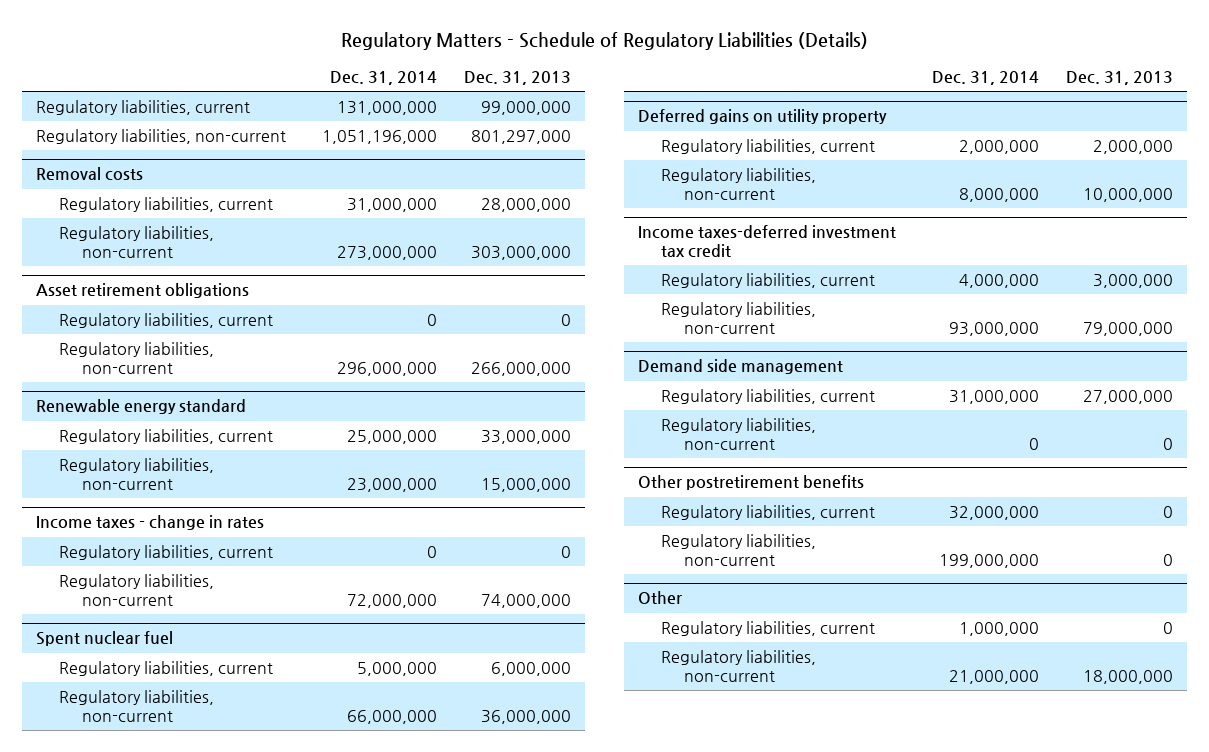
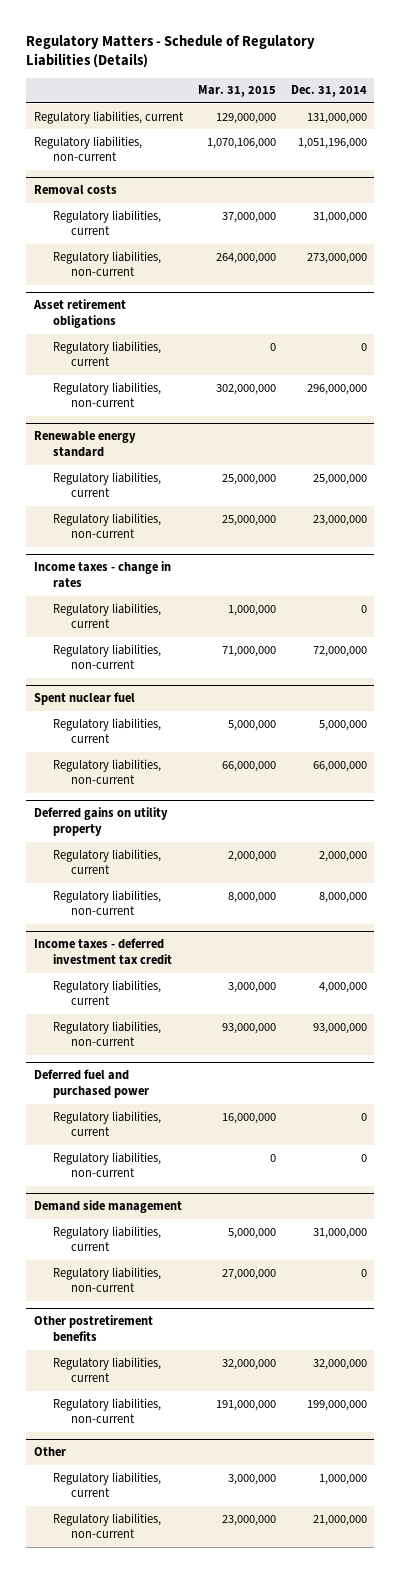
[464,70,572,85] Dec. 31, 2013 -> none
none -> [197,85,276,98] Mar. 31, 2015
[637,225,896,258] Income taxes-deferred investment tax credit -> [33,938,172,966] Income taxes - deferred investment tax credit
none -> [33,1069,149,1099] Deferred fuel and purchased power
none -> [52,1110,161,1137] Regulatory liabilities, current
none -> [52,1151,161,1178] Regulatory liabilities, non-current

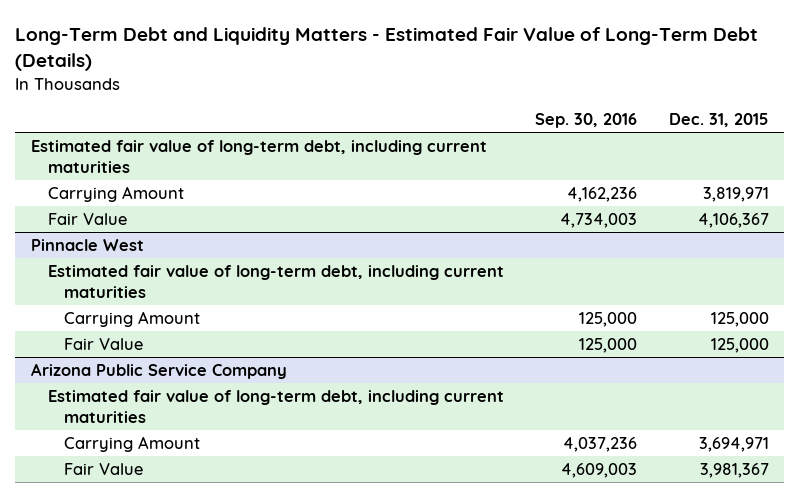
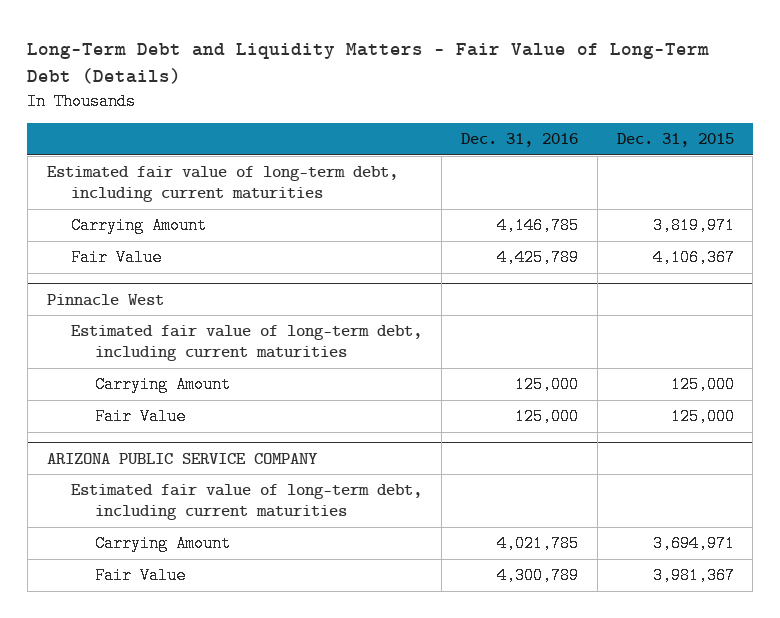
[15,27,759,72] Long-Term Debt and Liquidity Matters - Estimated Fair Value of Long-Term Debt (Details) -> [27,42,710,84] Long-Term Debt and Liquidity Matters - Fair Value of Long-Term Debt (Details)
[535,113,638,129] Sep. 30, 2016 -> none
none -> [460,133,578,148] Dec. 31, 2016
[31,362,288,379] Arizona Public Service Company -> [46,452,318,464] ARIZONA PUBLIC SERVICE COMPANY

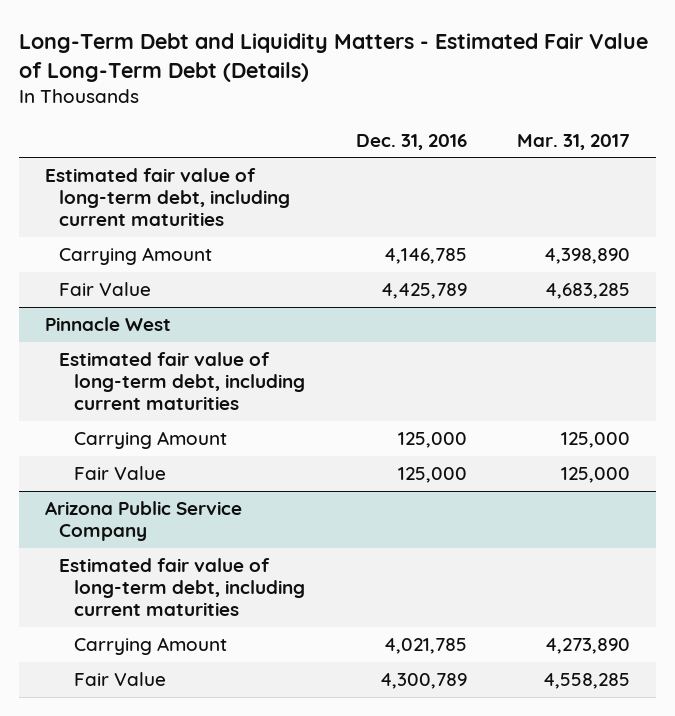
[27,42,710,84] Long-Term Debt and Liquidity Matters - Fair Value of Long-Term Debt (Details) -> [19,32,649,82] Long-Term Debt and Liquidity Matters - Estimated Fair Value of Long-Term Debt (Details)
[616,133,734,148] Dec. 31, 2015 -> none
none -> [517,133,631,150] Mar. 31, 2017
[46,452,318,464] ARIZONA PUBLIC SERVICE COMPANY -> [44,501,242,542] Arizona Public Service Company

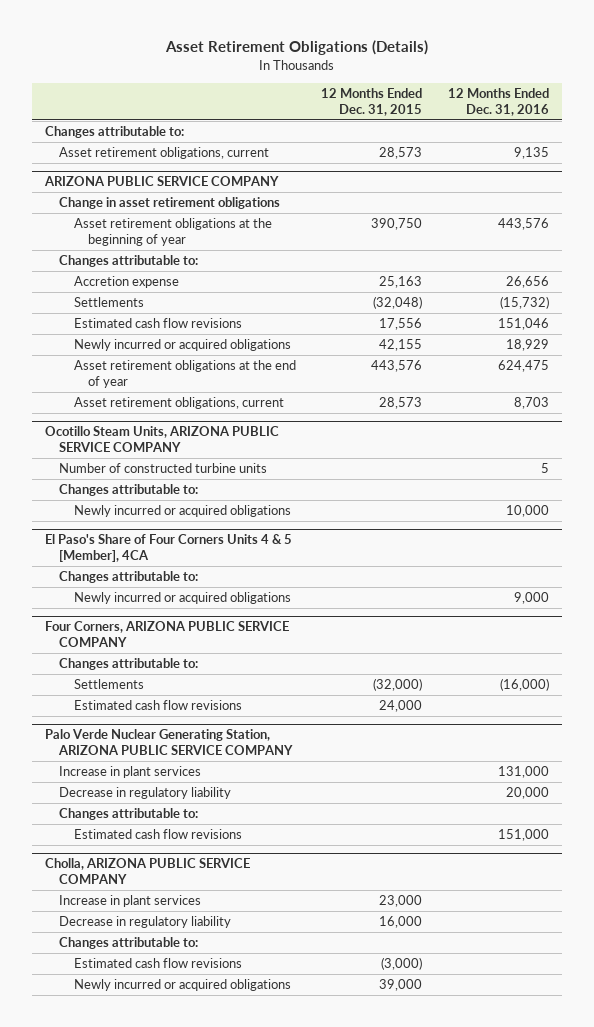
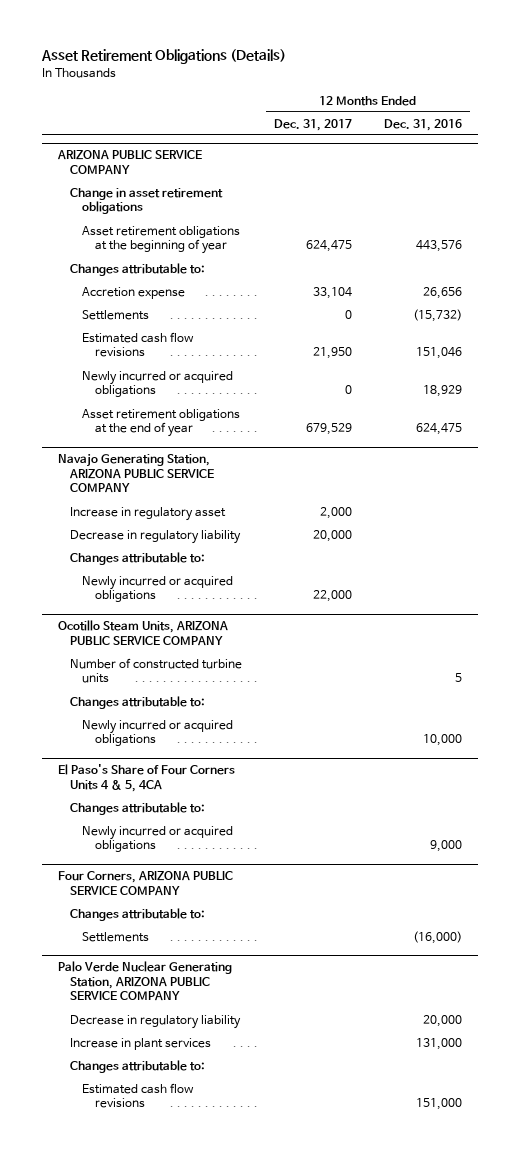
[321,87,423,116] 12 Months Ended Dec. 31, 2015 -> none
none -> [274,118,353,131] Dec. 31, 2017
[45,126,185,139] Changes attributable to: -> none
[59,147,270,160] Asset retirement obligations, current -> none
[73,397,284,410] Asset retirement obligations, current -> none
none -> [57,453,215,494] Navajo Generating Station, ARIZONA PUBLIC SERVICE COMPANY
none -> [70,506,227,521] Increase in regulatory asset
none -> [70,529,242,544] Decrease in regulatory liability
none -> [70,551,206,565] Changes attributable to:
none -> [82,575,234,603] Newly incurred or acquired obligations
[45,534,293,563] El Paso's Share of Four Corners Units 4 & 5 [Member], 4CA -> [57,764,235,792] El Paso's Share of Four Corners Units 4 & 5, 4CA
[73,700,242,711] Estimated cash flow revisions -> none
[59,766,202,779] Increase in plant services -> [70,1037,212,1050] Increase in plant services
[45,858,251,885] Cholla, ARIZONA PUBLIC SERVICE COMPANY -> none
[59,895,202,908] Increase in plant services -> none
[59,916,232,929] Decrease in regulatory liability -> none
[59,937,199,950] Changes attributable to: -> none
[73,958,242,969] Estimated cash flow revisions -> none
[73,979,291,992] Newly incurred or acquired obligations -> none

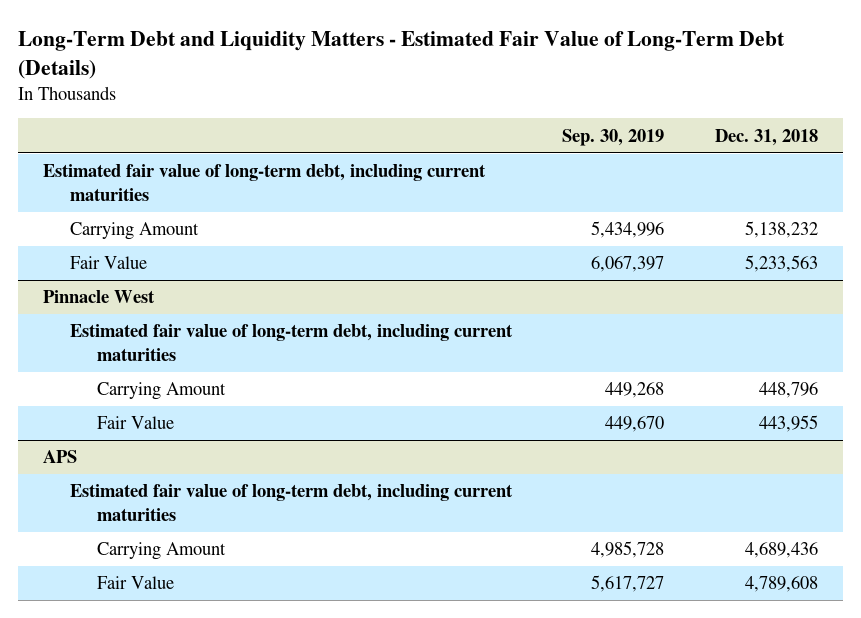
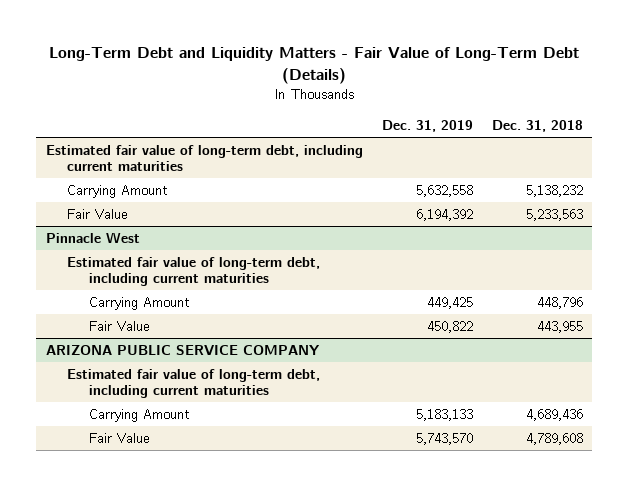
[17,31,785,79] Long-Term Debt and Liquidity Matters - Estimated Fair Value of Long-Term Debt (Details) -> [49,47,580,85] Long-Term Debt and Liquidity Matters - Fair Value of Long-Term Debt (Details)
[562,128,665,146] Sep. 30, 2019 -> none
none -> [381,120,473,133] Dec. 31, 2019
[42,450,77,464] APS -> [45,344,320,355] ARIZONA PUBLIC SERVICE COMPANY

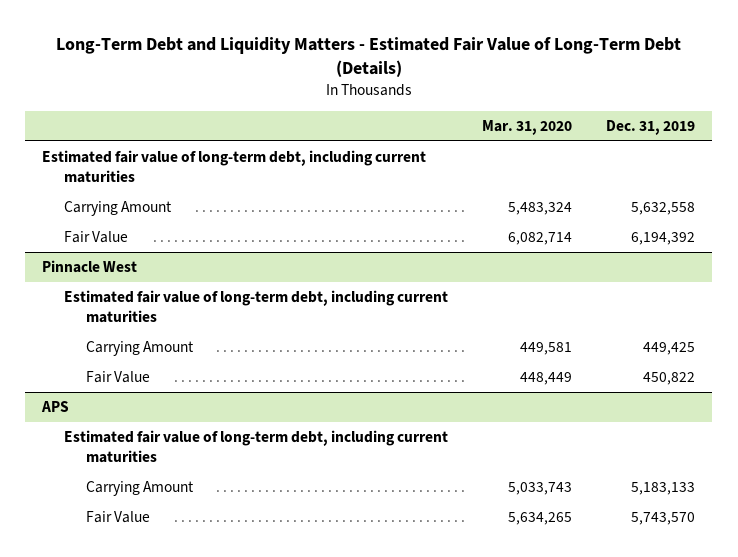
[49,47,580,85] Long-Term Debt and Liquidity Matters - Fair Value of Long-Term Debt (Details) -> [55,36,681,77] Long-Term Debt and Liquidity Matters - Estimated Fair Value of Long-Term Debt (Details)
[491,120,583,133] Dec. 31, 2018 -> none
none -> [482,120,573,136] Mar. 31, 2020
[45,344,320,355] ARIZONA PUBLIC SERVICE COMPANY -> [41,401,70,413] APS

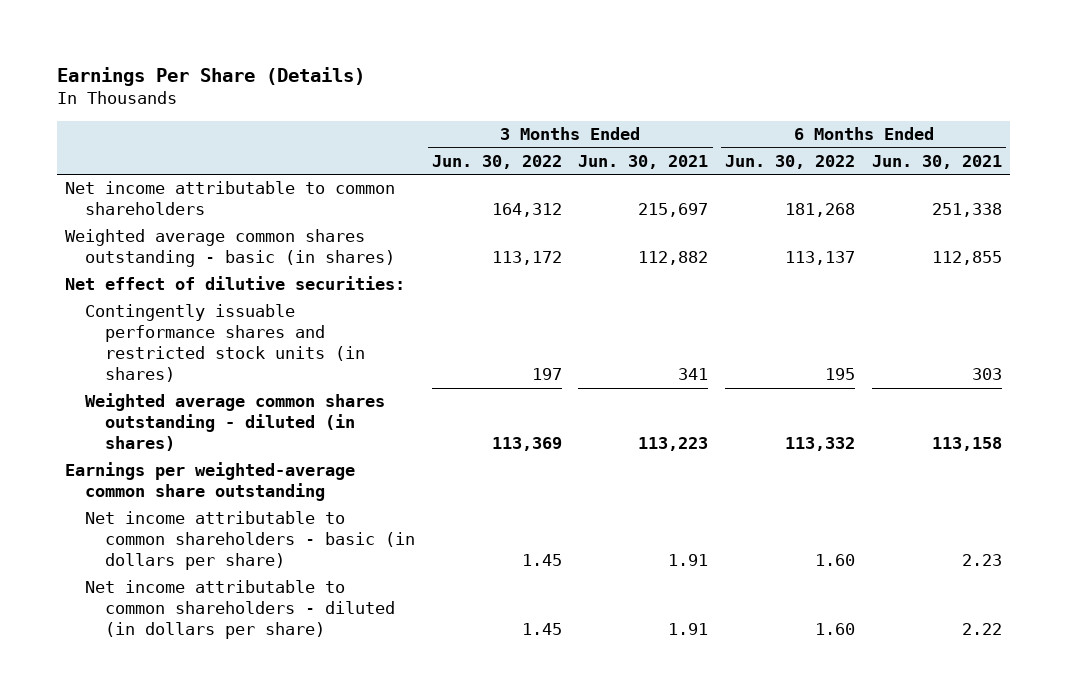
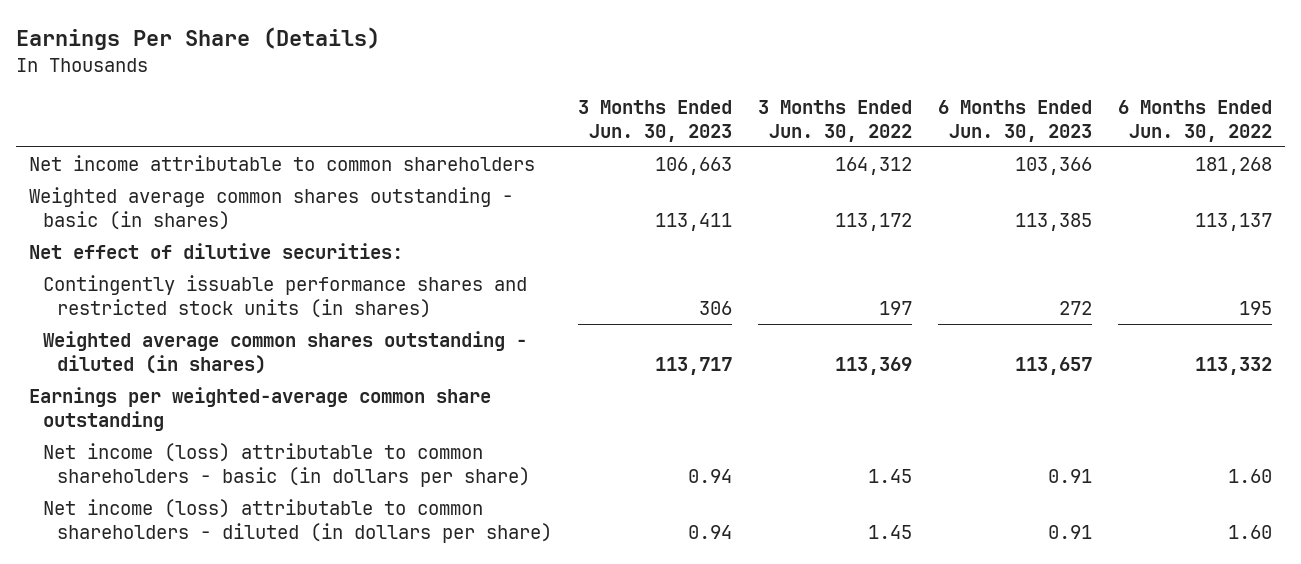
[578,155,709,170] Jun. 30, 2021 -> none
[871,155,1002,170] Jun. 30, 2021 -> none
none -> [577,100,732,142] 3 Months Ended Jun. 30, 2023
none -> [937,100,1092,142] 6 Months Ended Jun. 30, 2023
[85,511,415,571] Net income attributable to common shareholders - basic (in dollars per share) -> [42,442,530,487] Net income (loss) attributable to common shareholders - basic (in dollars per share)
[85,580,395,640] Net income attributable to common shareholders - diluted (in dollars per share) -> [42,498,552,543] Net income (loss) attributable to common shareholders - diluted (in dollars per share)

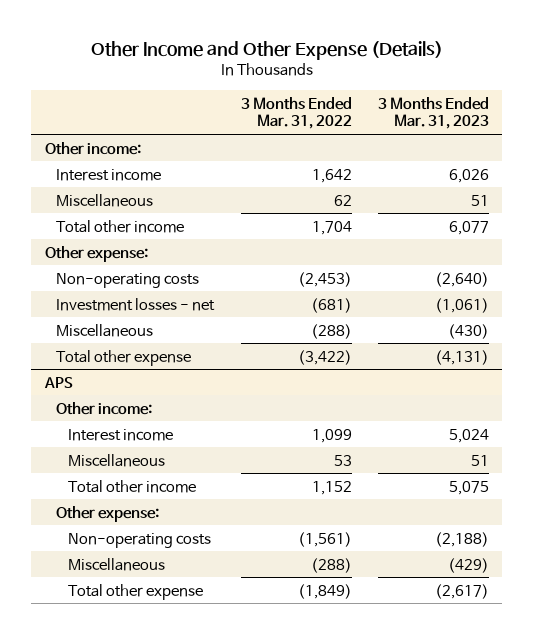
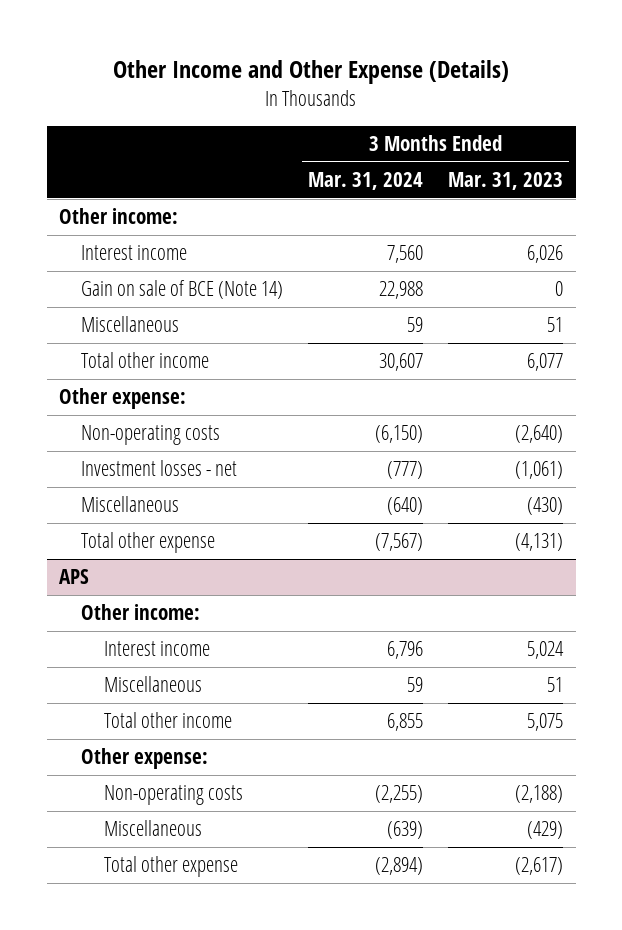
[240,96,352,130] 3 Months Ended Mar. 31, 2022 -> none
none -> [308,172,424,191] Mar. 31, 2024
none -> [81,280,284,300] Gain on sale of BCE (Note 14)

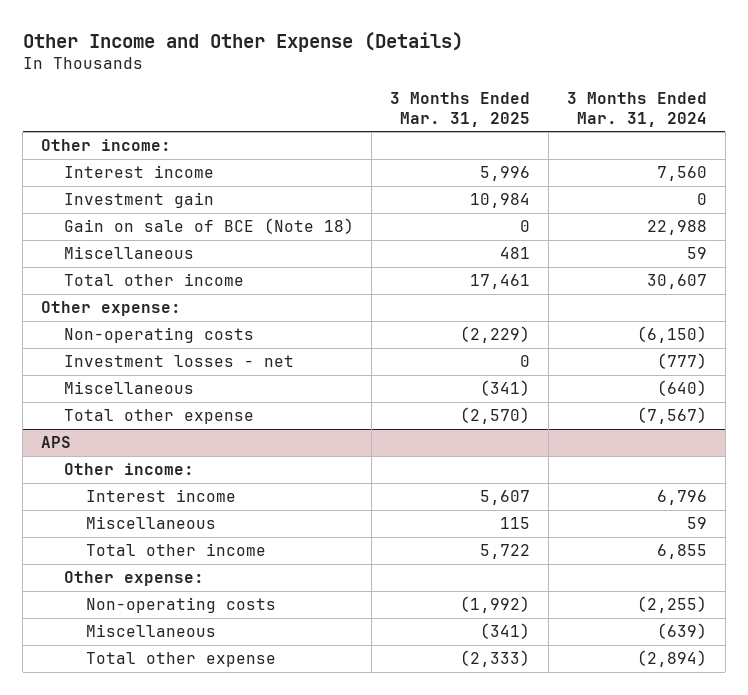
[448,172,564,191] Mar. 31, 2023 -> none
none -> [390,92,531,127] 3 Months Ended Mar. 31, 2025
none -> [63,192,214,209] Investment gain
[81,280,284,300] Gain on sale of BCE (Note 14) -> [63,218,354,235] Gain on sale of BCE (Note 18)

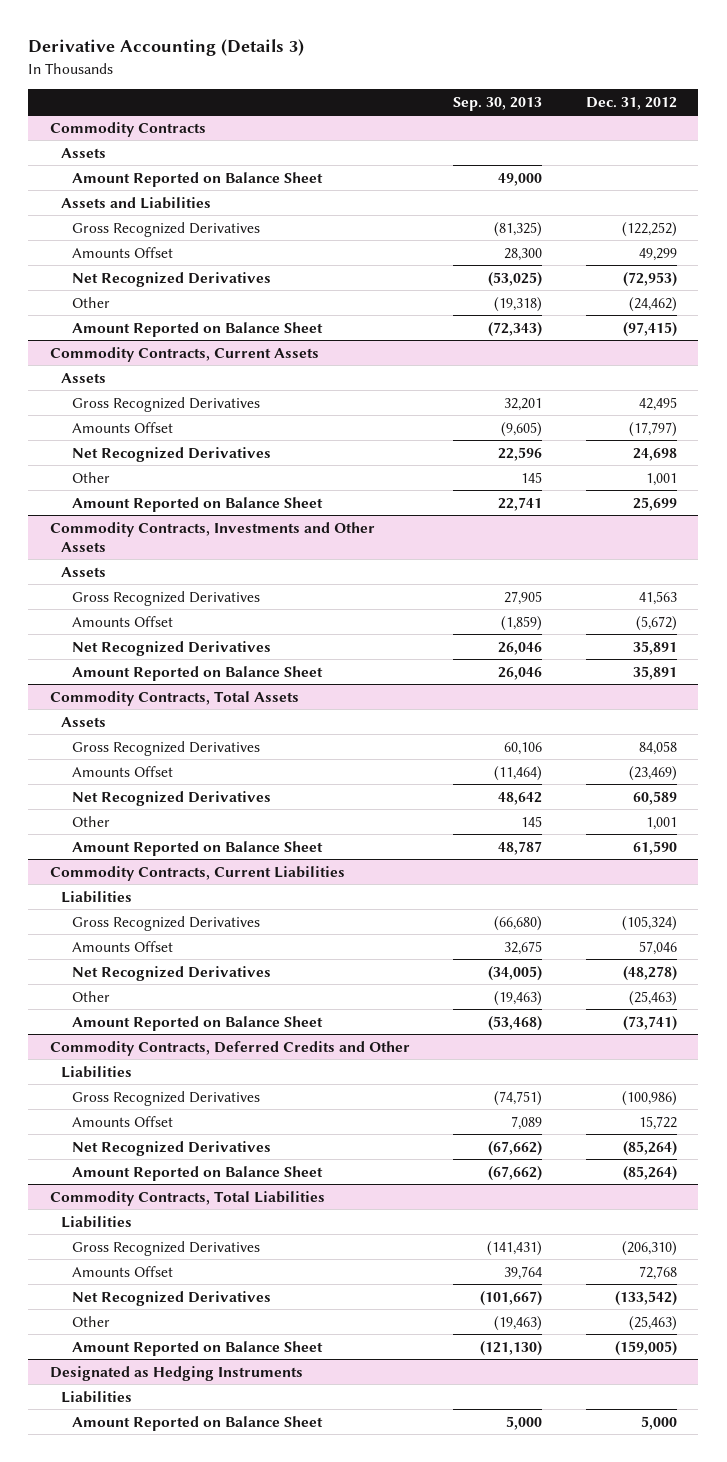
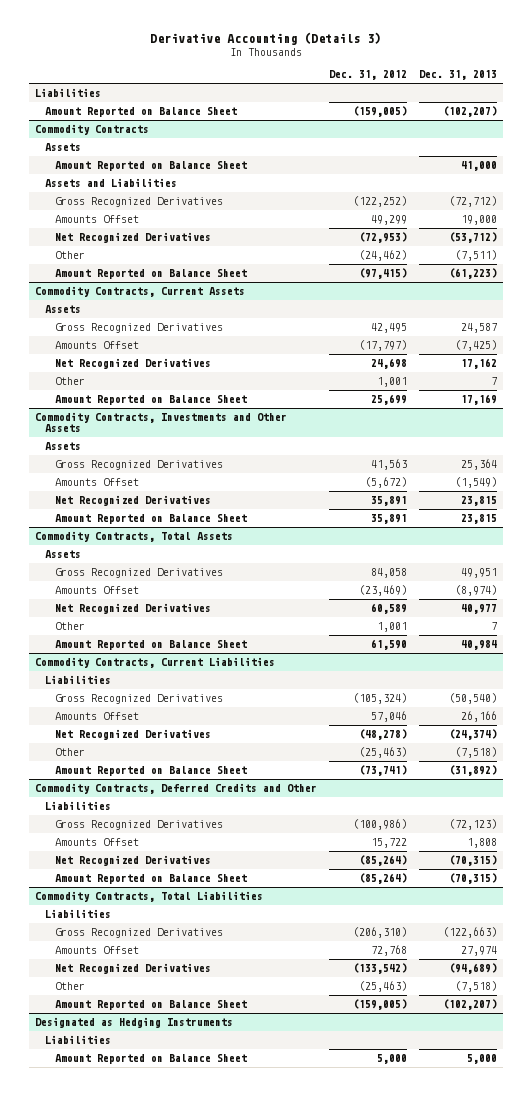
[453,96,543,111] Sep. 30, 2013 -> none
none -> [419,70,498,81] Dec. 31, 2013
none -> [35,88,102,98] Liabilities
none -> [44,107,237,118] Amount Reported on Balance Sheet

